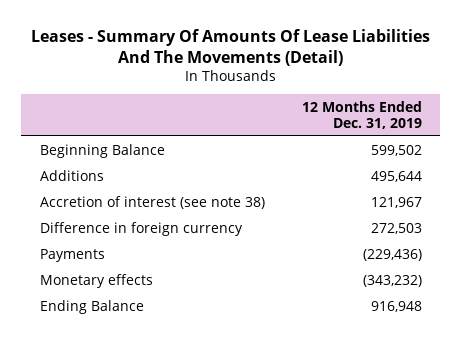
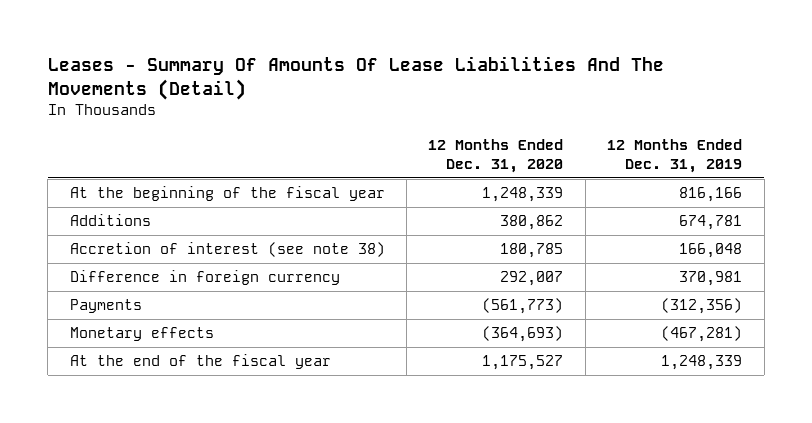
none -> [428,138,564,173] 12 Months Ended Dec. 31, 2020
[39,143,165,158] Beginning Balance -> none
[39,299,144,314] Ending Balance -> none
none -> [69,186,385,202] At the beginning of the fiscal year
[370,170,422,182] 495,644 -> [679,215,743,231] 674,781
[370,196,422,208] 121,967 -> [679,243,743,259] 166,048
[370,222,422,234] 272,503 -> [679,271,743,287] 370,981
[362,248,422,261] (229,436) -> [661,298,743,315] (312,356)
[362,274,422,287] (343,232) -> [661,326,743,343] (467,281)
none -> [69,354,331,370] At the end of the fiscal year

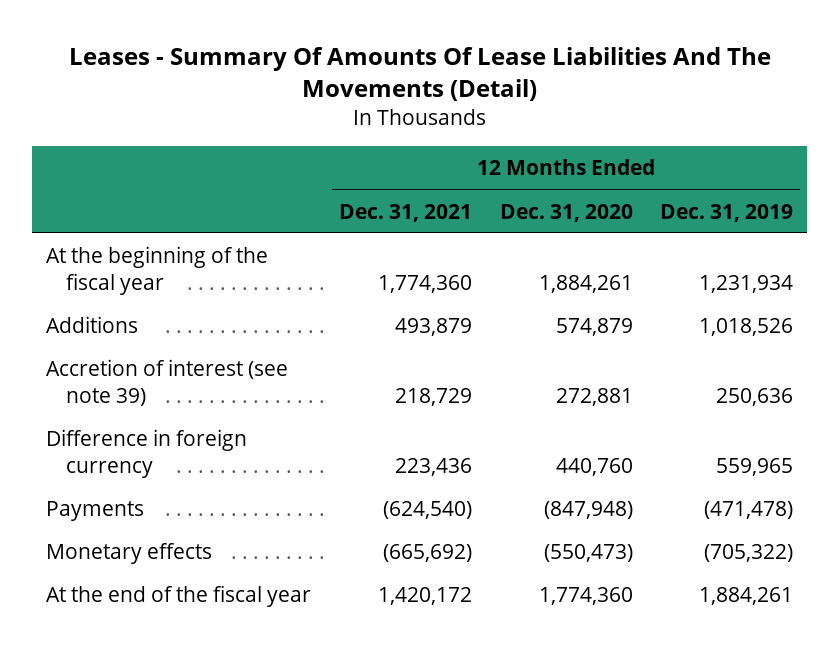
none -> [338,203,472,222] Dec. 31, 2021
[482,187,564,203] 1,248,339 -> [538,275,633,294] 1,884,261
[679,187,743,203] 816,166 -> [699,275,794,294] 1,231,934
[500,215,564,231] 380,862 -> [555,318,633,337] 574,879
[679,215,743,231] 674,781 -> [699,318,794,337] 1,018,526
[69,242,385,258] Accretion of interest (see note 38) -> [46,359,289,407] Accretion of interest (see note 39)
[500,243,564,259] 180,785 -> [555,388,633,407] 272,881
[679,243,743,259] 166,048 -> [716,388,794,407] 250,636
[500,271,564,287] 292,007 -> [555,458,633,477] 440,760
[679,271,743,287] 370,981 -> [716,458,794,477] 559,965
[482,298,564,315] (561,773) -> [543,501,633,520] (847,948)
[661,298,743,315] (312,356) -> [704,501,794,520] (471,478)
[482,326,564,343] (364,693) -> [543,544,633,563] (550,473)
[661,326,743,343] (467,281) -> [704,544,794,563] (705,322)
[482,355,564,371] 1,175,527 -> [538,587,633,606] 1,774,360
[661,355,743,371] 1,248,339 -> [699,587,794,606] 1,884,261

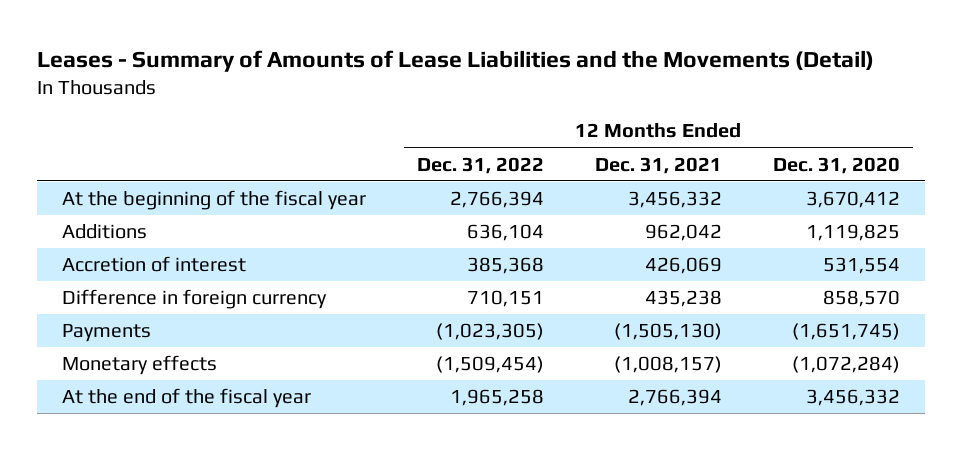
[68,46,771,102] Leases - Summary Of Amounts Of Lease Liabilities And The Movements (Detail) -> [36,50,874,73] Leases - Summary of Amounts of Lease Liabilities and the Movements (Detail)
[660,203,794,222] Dec. 31, 2019 -> none
none -> [416,156,544,174] Dec. 31, 2022
[377,275,472,294] 1,774,360 -> [627,191,722,209] 3,456,332
[538,275,633,294] 1,884,261 -> [805,191,900,209] 3,670,412
[394,318,472,337] 493,879 -> [644,224,722,242] 962,042
[555,318,633,337] 574,879 -> [805,224,900,242] 1,119,825
[46,359,289,407] Accretion of interest (see note 39) -> [62,256,247,273] Accretion of interest
[394,388,472,407] 218,729 -> [644,257,722,275] 426,069
[555,388,633,407] 272,881 -> [822,257,900,275] 531,554
[394,458,472,477] 223,436 -> [644,290,722,308] 435,238
[555,458,633,477] 440,760 -> [822,290,900,308] 858,570
[382,501,472,520] (624,540) -> [613,323,722,341] (1,505,130)
[543,501,633,520] (847,948) -> [791,323,900,341] (1,651,745)
[382,544,472,563] (665,692) -> [613,356,722,374] (1,008,157)
[543,544,633,563] (550,473) -> [791,356,900,374] (1,072,284)
[377,587,472,606] 1,420,172 -> [627,389,722,407] 2,766,394
[538,587,633,606] 1,774,360 -> [805,389,900,407] 3,456,332

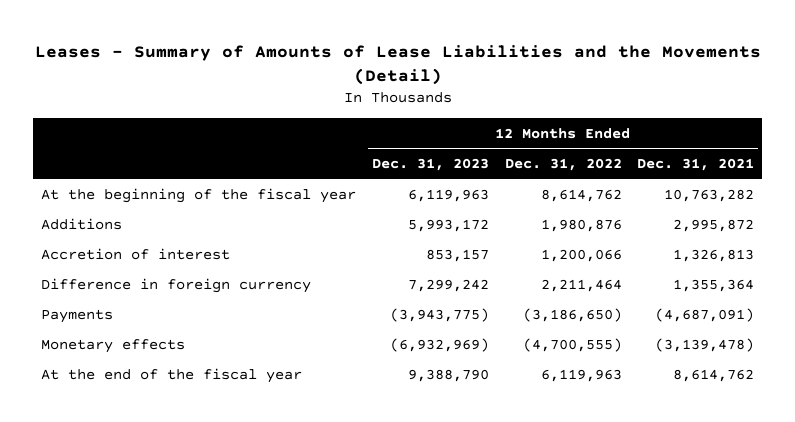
[772,156,900,174] Dec. 31, 2020 -> none
none -> [371,157,489,171] Dec. 31, 2023
[449,191,544,209] 2,766,394 -> [540,188,622,202] 8,614,762
[627,191,722,209] 3,456,332 -> [664,188,755,202] 10,763,282
[466,224,544,242] 636,104 -> [540,218,622,232] 1,980,876
[644,224,722,242] 962,042 -> [673,218,755,232] 2,995,872
[466,257,544,275] 385,368 -> [540,248,622,262] 1,200,066
[644,257,722,275] 426,069 -> [673,248,755,262] 1,326,813
[466,290,544,308] 710,151 -> [540,278,622,292] 2,211,464
[644,290,722,308] 435,238 -> [673,278,755,292] 1,355,364
[435,323,544,341] (1,023,305) -> [522,307,622,322] (3,186,650)
[613,323,722,341] (1,505,130) -> [655,307,755,322] (4,687,091)
[435,356,544,374] (1,509,454) -> [522,337,622,352] (4,700,555)
[613,356,722,374] (1,008,157) -> [655,337,755,352] (3,139,478)
[449,389,544,407] 1,965,258 -> [540,368,622,382] 6,119,963
[627,389,722,407] 2,766,394 -> [673,368,755,382] 8,614,762

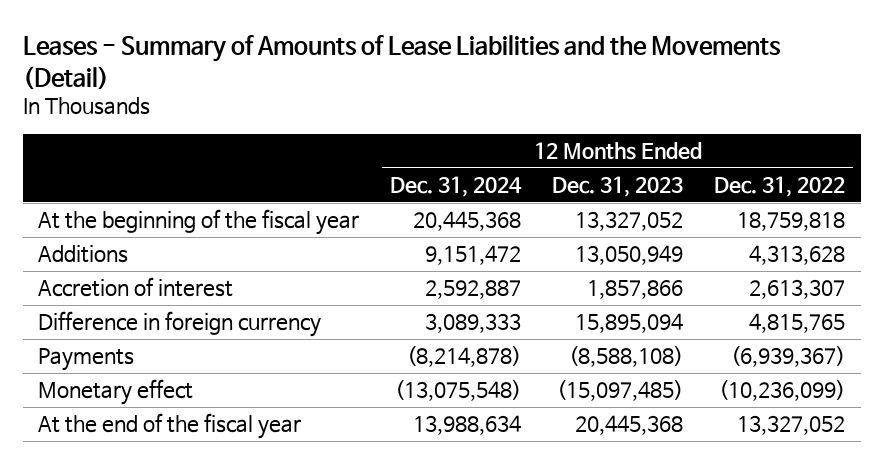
[637,157,755,171] Dec. 31, 2021 -> none
none -> [390,176,523,198] Dec. 31, 2024
[407,188,489,202] 6,119,963 -> [575,211,684,232] 13,327,052
[540,188,622,202] 8,614,762 -> [737,212,846,232] 18,759,818
[407,218,489,232] 5,993,172 -> [575,245,684,266] 13,050,949
[540,218,622,232] 1,980,876 -> [749,245,846,266] 4,313,628
[425,248,489,262] 853,157 -> [587,280,684,300] 1,857,866
[540,248,622,262] 1,200,066 -> [749,279,846,300] 2,613,307
[407,278,489,292] 7,299,242 -> [575,313,684,334] 15,895,094
[540,278,622,292] 2,211,464 -> [749,313,846,334] 4,815,765
[389,307,489,322] (3,943,775) -> [569,346,684,368] (8,588,108)
[522,307,622,322] (3,186,650) -> [731,346,846,368] (6,939,367)
[40,338,185,353] Monetary effects -> [38,379,194,406] Monetary effect
[389,337,489,352] (6,932,969) -> [557,380,684,402] (15,097,485)
[522,337,622,352] (4,700,555) -> [719,380,846,402] (10,236,099)
[407,368,489,382] 9,388,790 -> [575,415,684,436] 20,445,368
[540,368,622,382] 6,119,963 -> [737,415,846,436] 13,327,052

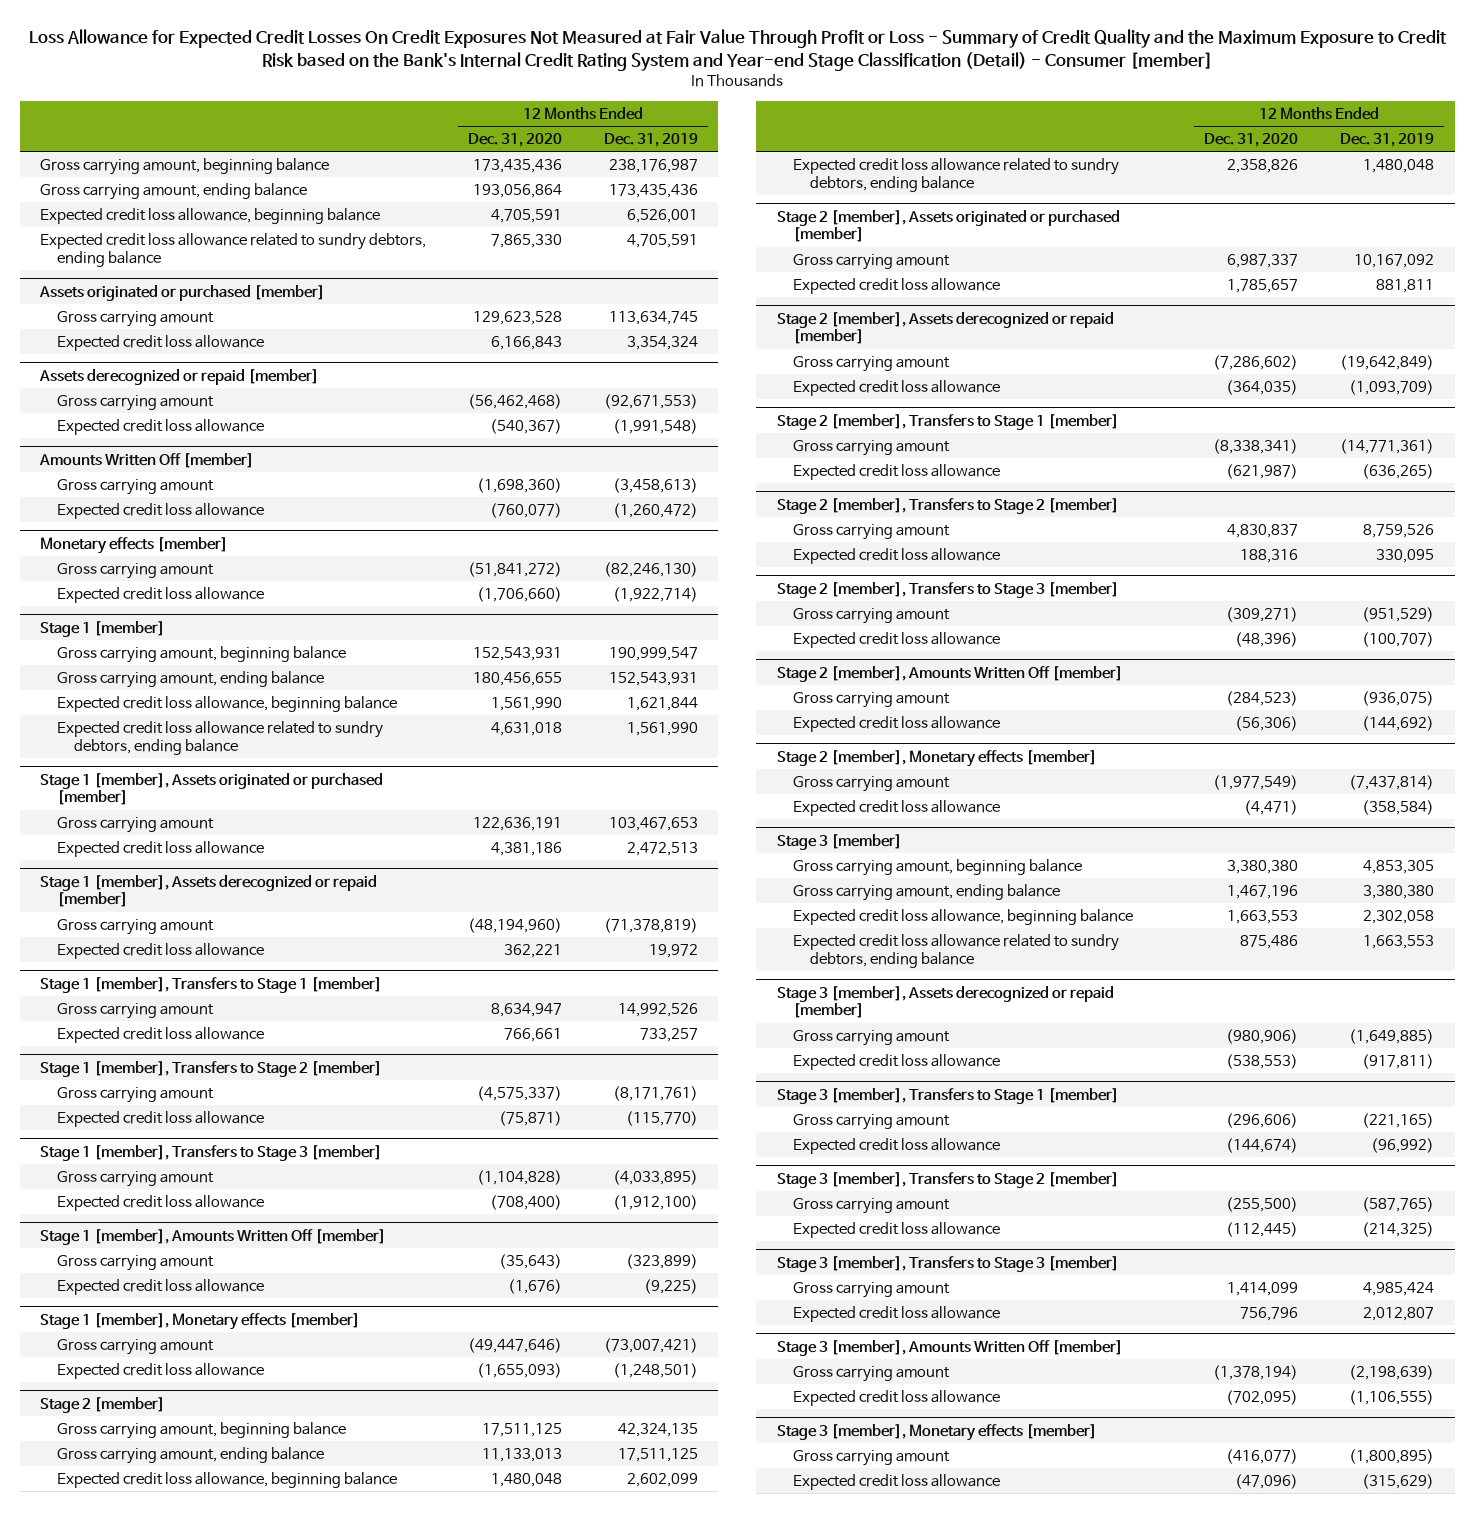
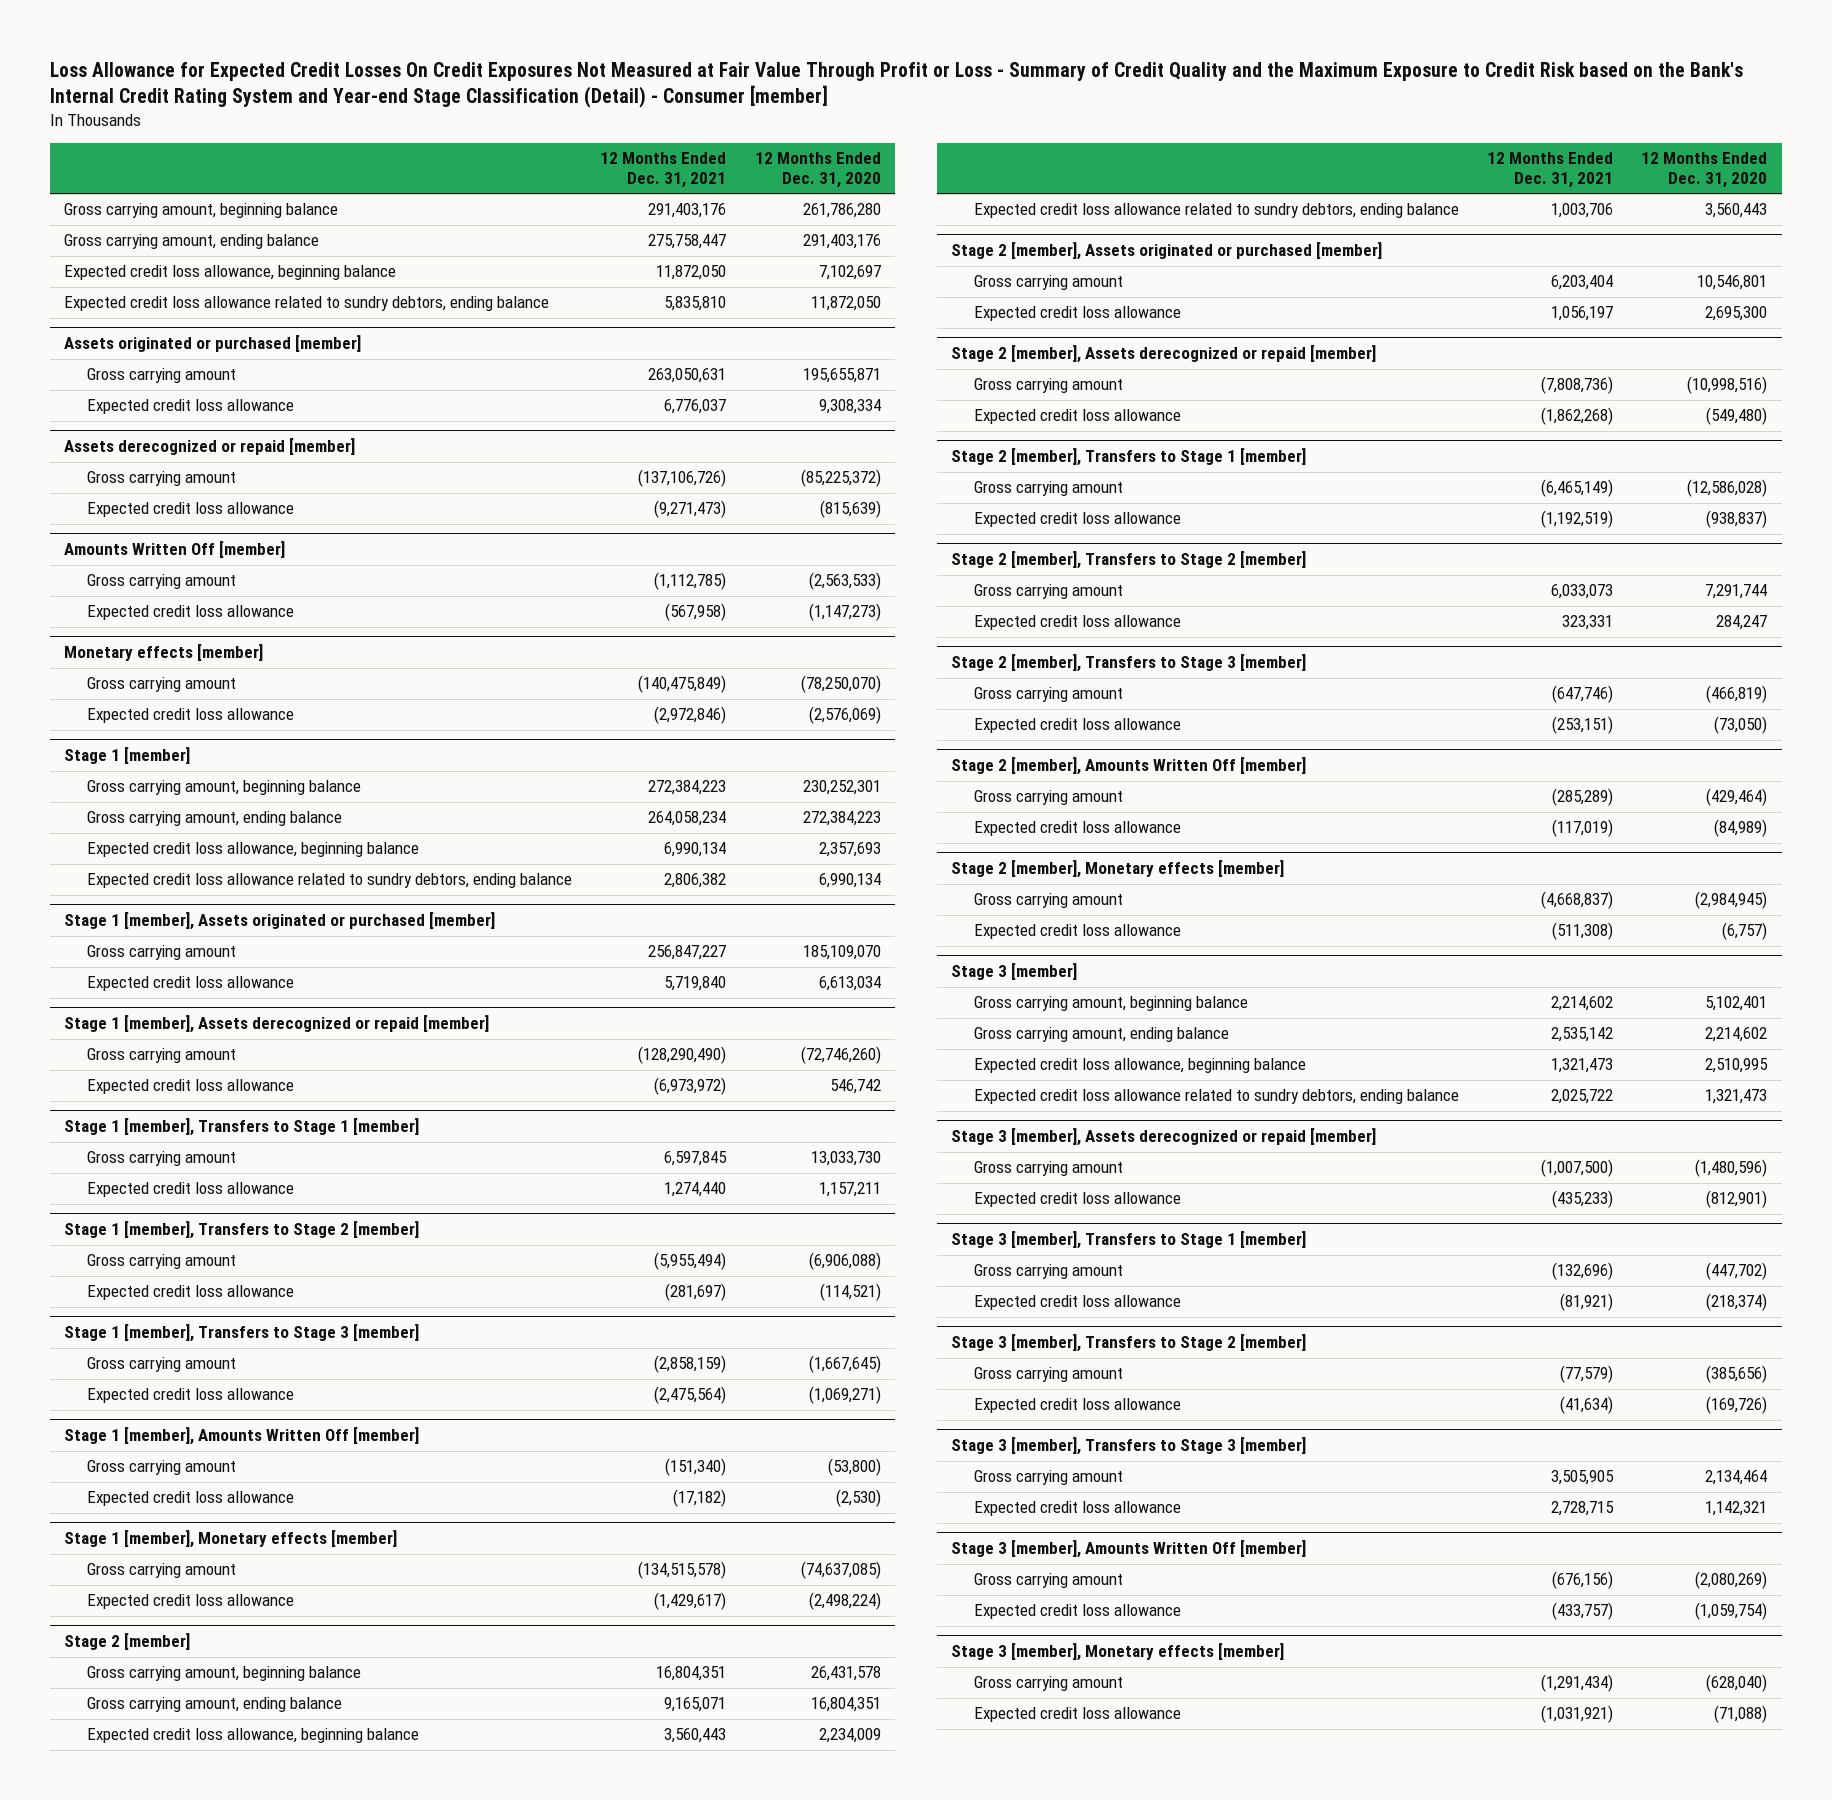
[603,133,698,148] Dec. 31, 2019 -> none
none -> [600,151,727,188] 12 Months Ended Dec. 31, 2021
[473,158,563,173] 173,435,436 -> [802,203,881,219] 261,786,280
[473,183,563,198] 193,056,864 -> [802,234,881,250] 291,403,176
[491,208,563,223] 4,705,591 -> [818,265,881,281] 7,102,697
[491,233,563,248] 7,865,330 -> [810,296,881,312] 11,872,050
[473,310,563,325] 129,623,528 -> [802,368,881,384] 195,655,871
[491,335,563,350] 6,166,843 -> [818,399,881,415] 9,308,334
[468,393,563,409] (56,462,468) -> [800,469,881,488] (85,225,372)
[490,418,563,434] (540,367) -> [819,500,881,519] (815,639)
[477,477,563,493] (1,698,360) -> [808,572,881,591] (2,563,533)
[490,502,563,518] (760,077) -> [808,603,881,622] (1,147,273)
[468,561,563,577] (51,841,272) -> [800,675,881,694] (78,250,070)
[477,586,563,602] (1,706,660) -> [808,706,881,725] (2,576,069)
[473,646,563,661] 152,543,931 -> [802,780,881,796] 230,252,301
[473,671,563,686] 180,456,655 -> [802,811,881,827] 272,384,223
[491,696,563,711] 1,561,990 -> [818,842,881,858] 2,357,693
[491,721,563,736] 4,631,018 -> [818,873,881,889] 6,990,134
[473,816,563,831] 122,636,191 -> [802,945,881,961] 185,109,070
[491,841,563,856] 4,381,186 -> [818,976,881,992] 6,613,034
[468,917,563,933] (48,194,960) -> [800,1046,881,1065] (72,746,260)
[504,943,563,958] 362,221 -> [829,1079,881,1095] 546,742
[491,1002,563,1017] 8,634,947 -> [810,1151,881,1167] 13,033,730
[504,1027,563,1042] 766,661 -> [818,1182,881,1198] 1,157,211
[477,1085,563,1101] (4,575,337) -> [808,1252,881,1271] (6,906,088)
[499,1110,563,1126] (75,871) -> [819,1283,881,1302] (114,521)
[477,1169,563,1185] (1,104,828) -> [808,1355,881,1374] (1,667,645)
[490,1194,563,1210] (708,400) -> [808,1386,881,1405] (1,069,271)
[499,1253,563,1269] (35,643) -> [827,1458,881,1477] (53,800)
[508,1278,563,1294] (1,676) -> [835,1489,881,1508] (2,530)
[468,1337,563,1353] (49,447,646) -> [800,1561,881,1580] (74,637,085)
[477,1362,563,1378] (1,655,093) -> [808,1592,881,1611] (2,498,224)
[482,1422,563,1437] 17,511,125 -> [810,1666,881,1682] 26,431,578
[482,1447,563,1462] 11,133,013 -> [810,1697,881,1713] 16,804,351
[491,1472,563,1487] 1,480,048 -> [818,1728,881,1744] 2,234,009
[1227,158,1299,173] 2,358,826 -> [1705,203,1768,219] 3,560,443
[1227,253,1299,268] 6,987,337 -> [1697,275,1768,291] 10,546,801
[1227,278,1299,293] 1,785,657 -> [1705,306,1768,322] 2,695,300
[1213,354,1299,370] (7,286,602) -> [1687,376,1768,395] (10,998,516)
[1226,379,1299,395] (364,035) -> [1706,407,1768,426] (549,480)
[1213,438,1299,454] (8,338,341) -> [1687,479,1768,498] (12,586,028)
[1226,463,1299,479] (621,987) -> [1706,510,1768,529] (938,837)
[1227,523,1299,538] 4,830,837 -> [1705,584,1768,600] 7,291,744
[1240,548,1299,563] 188,316 -> [1716,615,1768,631] 284,247
[1226,606,1299,622] (309,271) -> [1706,685,1768,704] (466,819)
[1235,631,1299,647] (48,396) -> [1714,716,1768,735] (73,050)
[1226,690,1299,706] (284,523) -> [1706,788,1768,807] (429,464)
[1235,715,1299,731] (56,306) -> [1714,819,1768,838] (84,989)
[1213,774,1299,790] (1,977,549) -> [1695,891,1768,910] (2,984,945)
[1244,799,1299,815] (4,471) -> [1722,922,1768,941] (6,757)
[1227,859,1299,874] 3,380,380 -> [1705,996,1768,1012] 5,102,401
[1227,884,1299,899] 1,467,196 -> [1705,1027,1768,1043] 2,214,602
[1227,909,1299,924] 1,663,553 -> [1705,1058,1769,1074] 2,510,995
[1240,934,1299,949] 875,486 -> [1705,1089,1768,1105] 1,321,473
[1226,1028,1299,1044] (980,906) -> [1695,1159,1768,1178] (1,480,596)
[1226,1053,1299,1069] (538,553) -> [1706,1190,1768,1209] (812,901)
[1226,1112,1299,1128] (296,606) -> [1706,1262,1768,1281] (447,702)
[1226,1137,1299,1153] (144,674) -> [1706,1293,1768,1312] (218,374)
[1226,1196,1299,1212] (255,500) -> [1706,1365,1768,1384] (385,656)
[1226,1221,1299,1237] (112,445) -> [1706,1396,1768,1415] (169,726)
[1227,1281,1299,1296] 1,414,099 -> [1705,1470,1768,1486] 2,134,464
[1240,1306,1299,1321] 756,796 -> [1705,1501,1768,1517] 1,142,321
[1213,1364,1299,1380] (1,378,194) -> [1695,1571,1768,1590] (2,080,269)
[1226,1389,1299,1405] (702,095) -> [1695,1602,1768,1621] (1,059,754)
[1226,1448,1299,1464] (416,077) -> [1706,1674,1768,1693] (628,040)
[1235,1473,1299,1489] (47,096) -> [1714,1705,1768,1724] (71,088)

